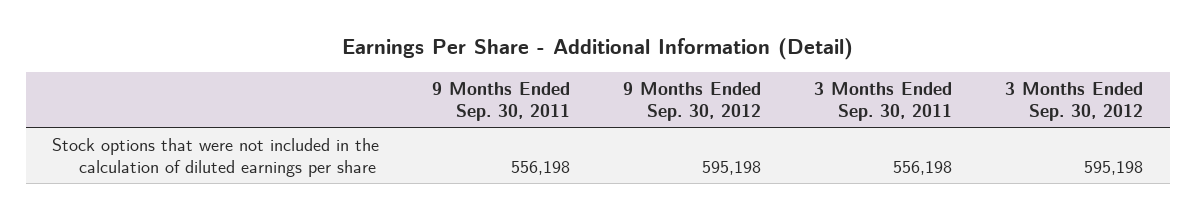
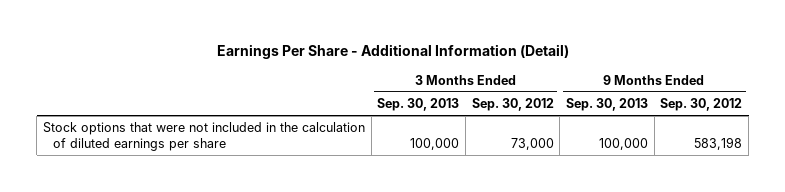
[432,82,571,122] 9 Months Ended Sep. 30, 2011 -> none
[814,82,953,122] 3 Months Ended Sep. 30, 2011 -> none
none -> [377,97,460,111] Sep. 30, 2013
none -> [566,97,649,111] Sep. 30, 2013
[702,161,762,176] 595,198 -> [694,136,743,150] 583,198
[1084,161,1144,176] 595,198 -> [510,137,554,150] 73,000

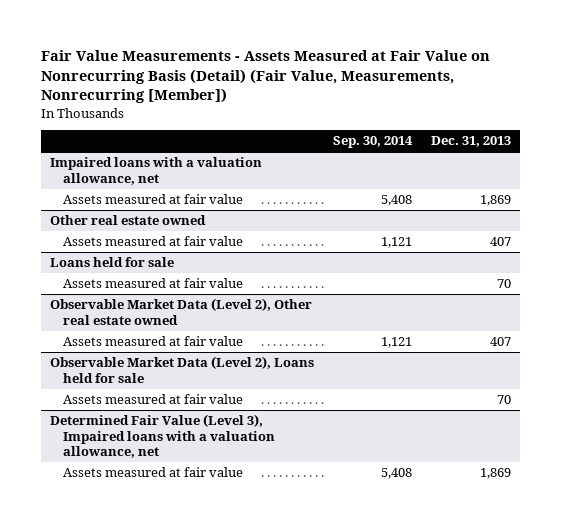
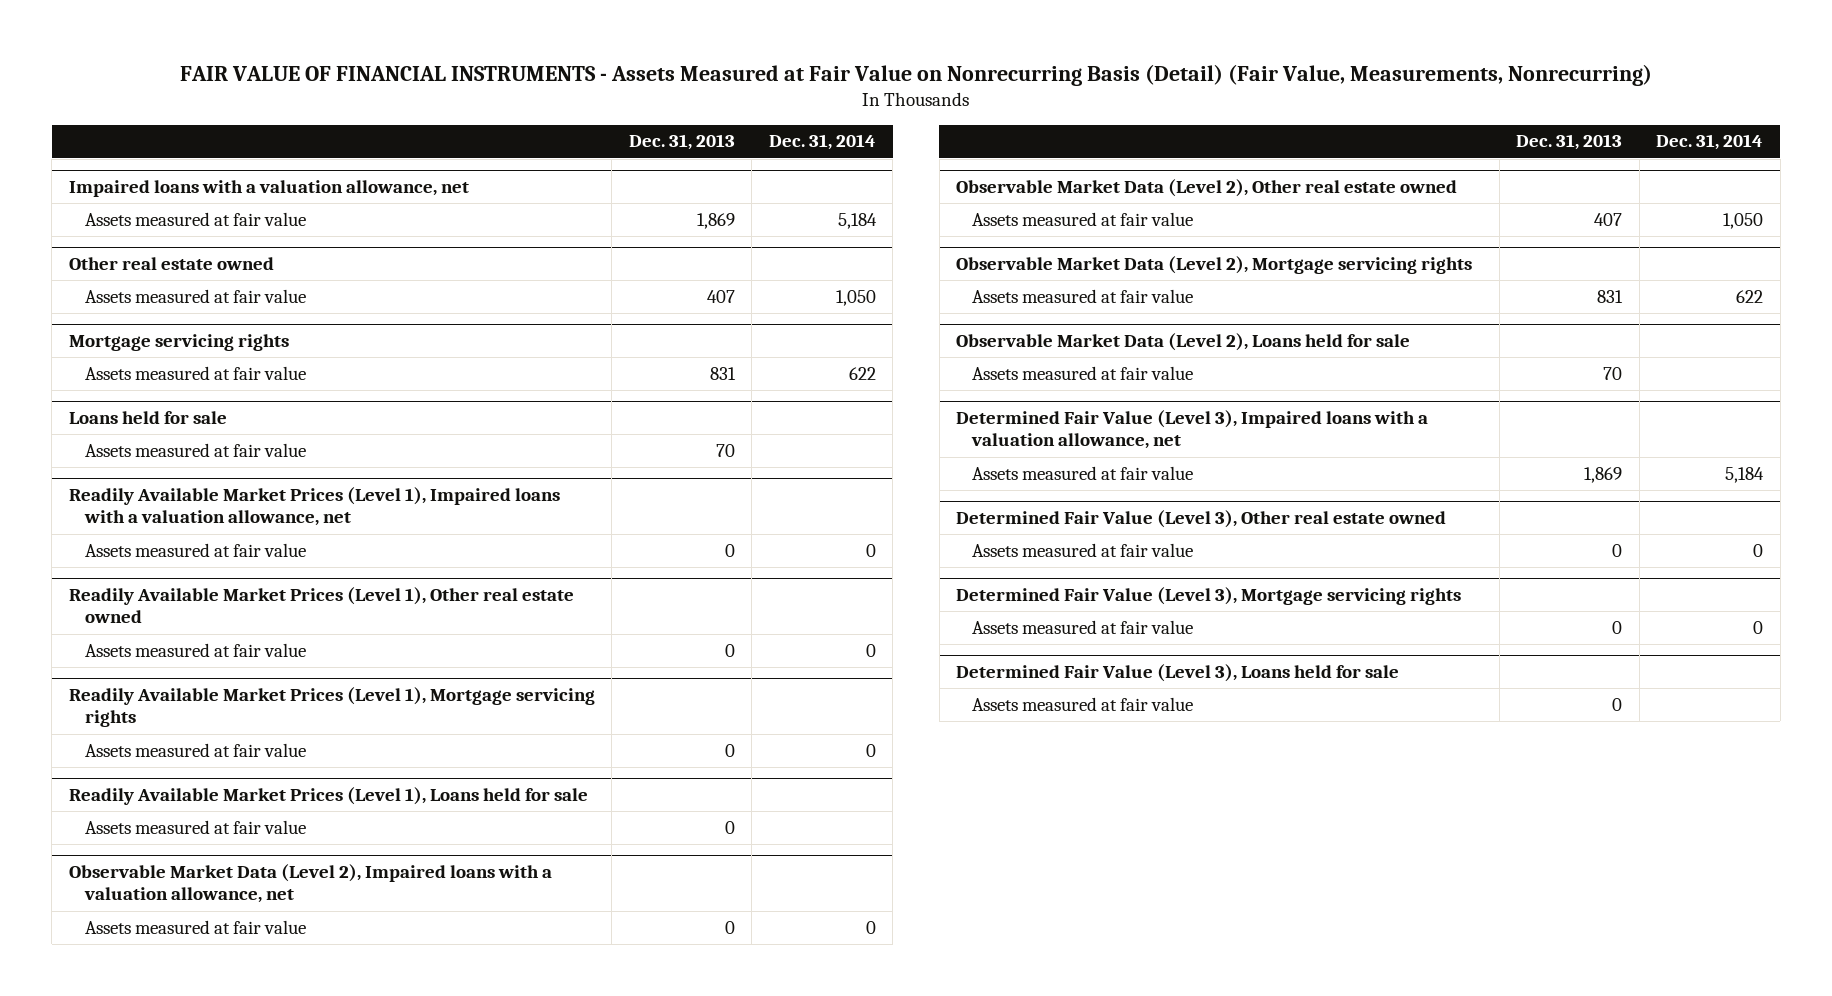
[41,49,491,104] Fair Value Measurements - Assets Measured at Fair Value on Nonrecurring Basis (Detail) (Fair Value, Measurements, Nonrecurring [Member]) -> [179,63,1652,86] FAIR VALUE OF FINANCIAL INSTRUMENTS - Assets Measured at Fair Value on Nonrecurring Basis (Detail) (Fair Value, Measurements, Nonrecurring)
[332,136,413,149] Sep. 30, 2014 -> none
none -> [768,134,876,151] Dec. 31, 2014
none -> [68,334,289,352] Mortgage servicing rights
none -> [84,365,306,380] Assets measured at fair value
none -> [68,487,560,527] Readily Available Market Prices (Level 1), Impaired loans with a valuation allowance, net
none -> [84,542,306,557] Assets measured at fair value
none -> [68,587,574,624] Readily Available Market Prices (Level 1), Other real estate owned
none -> [84,642,306,657] Assets measured at fair value
none -> [68,687,595,728] Readily Available Market Prices (Level 1), Mortgage servicing rights
none -> [84,742,306,757] Assets measured at fair value
none -> [68,787,588,806] Readily Available Market Prices (Level 1), Loans held for sale
none -> [84,819,306,834] Assets measured at fair value
none -> [68,864,552,904] Observable Market Data (Level 2), Impaired loans with a valuation allowance, net
none -> [84,919,306,934] Assets measured at fair value
none -> [956,256,1473,275] Observable Market Data (Level 2), Mortgage servicing rights
none -> [972,288,1194,303] Assets measured at fair value
none -> [956,510,1447,529] Determined Fair Value (Level 3), Other real estate owned
none -> [972,542,1194,557] Assets measured at fair value
none -> [956,587,1462,606] Determined Fair Value (Level 3), Mortgage servicing rights
none -> [972,619,1194,634] Assets measured at fair value
none -> [956,664,1400,683] Determined Fair Value (Level 3), Loans held for sale
none -> [972,696,1194,711] Assets measured at fair value

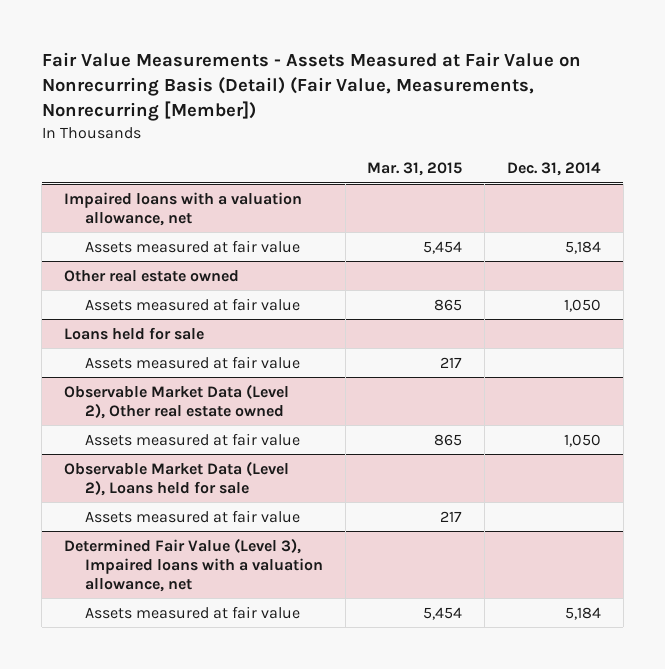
[179,63,1652,86] FAIR VALUE OF FINANCIAL INSTRUMENTS - Assets Measured at Fair Value on Nonrecurring Basis (Detail) (Fair Value, Measurements, Nonrecurring) -> [41,52,581,122] Fair Value Measurements - Assets Measured at Fair Value on Nonrecurring Basis (Detail) (Fair Value, Measurements, Nonrecurring [Member])
[628,134,735,151] Dec. 31, 2013 -> none
none -> [367,162,463,177] Mar. 31, 2015
[68,334,289,352] Mortgage servicing rights -> none
[84,365,306,380] Assets measured at fair value -> none
[68,487,560,527] Readily Available Market Prices (Level 1), Impaired loans with a valuation allowance, net -> none
[84,542,306,557] Assets measured at fair value -> none
[68,587,574,624] Readily Available Market Prices (Level 1), Other real estate owned -> none
[84,642,306,657] Assets measured at fair value -> none
[68,687,595,728] Readily Available Market Prices (Level 1), Mortgage servicing rights -> none
[84,742,306,757] Assets measured at fair value -> none
[68,787,588,806] Readily Available Market Prices (Level 1), Loans held for sale -> none
[84,819,306,834] Assets measured at fair value -> none
[68,864,552,904] Observable Market Data (Level 2), Impaired loans with a valuation allowance, net -> none
[84,919,306,934] Assets measured at fair value -> none
[956,256,1473,275] Observable Market Data (Level 2), Mortgage servicing rights -> none
[972,288,1194,303] Assets measured at fair value -> none
[956,510,1447,529] Determined Fair Value (Level 3), Other real estate owned -> none
[972,542,1194,557] Assets measured at fair value -> none
[956,587,1462,606] Determined Fair Value (Level 3), Mortgage servicing rights -> none
[972,619,1194,634] Assets measured at fair value -> none
[956,664,1400,683] Determined Fair Value (Level 3), Loans held for sale -> none
[972,696,1194,711] Assets measured at fair value -> none

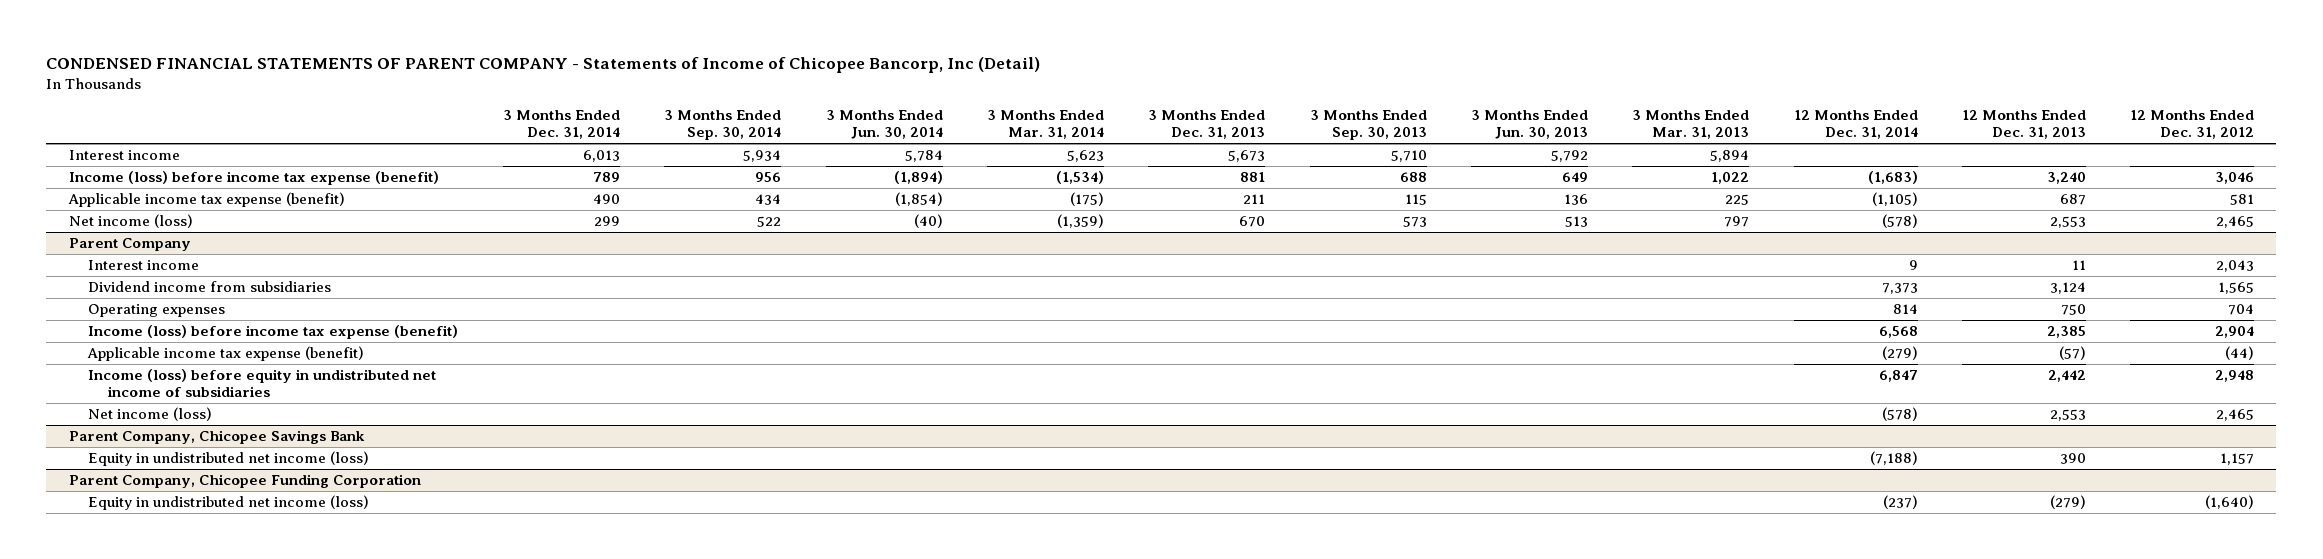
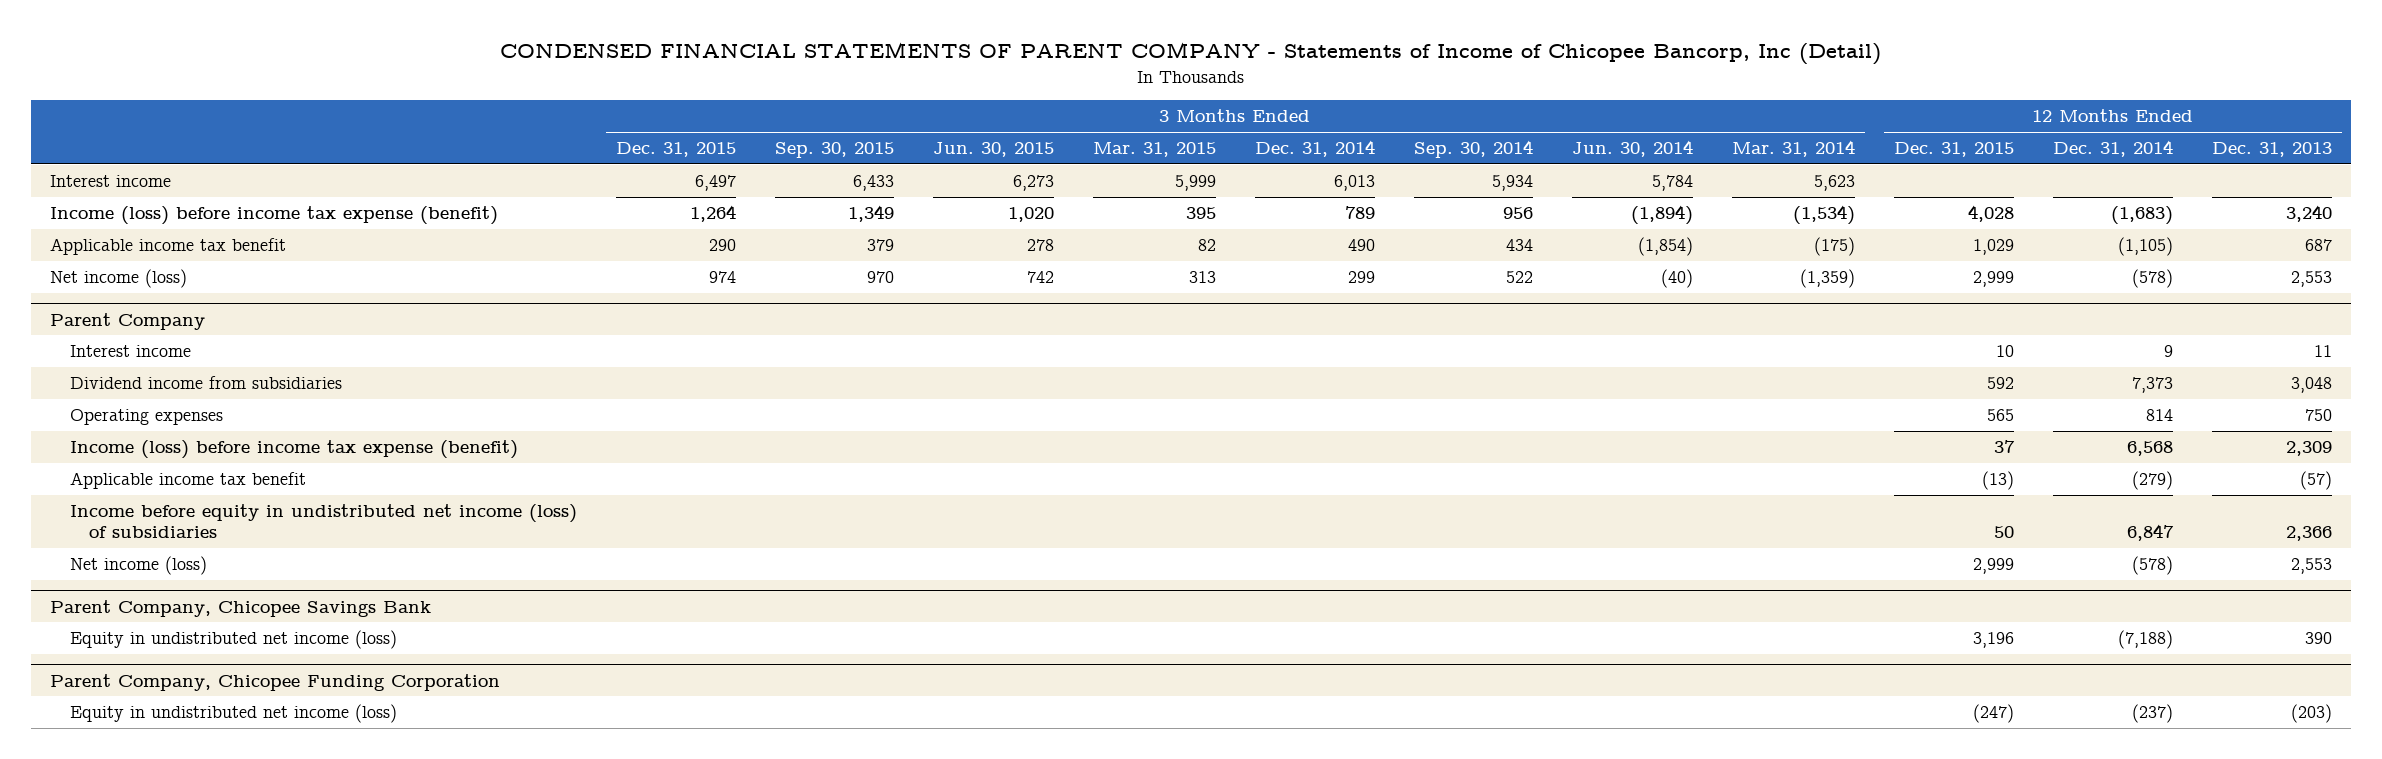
[1148,110,1266,140] 3 Months Ended Dec. 31, 2013 -> none
[1309,110,1427,141] 3 Months Ended Sep. 30, 2013 -> none
[1470,110,1588,140] 3 Months Ended Jun. 30, 2013 -> none
[1632,110,1750,140] 3 Months Ended Mar. 31, 2013 -> none
[2130,110,2255,140] 12 Months Ended Dec. 31, 2012 -> none
none -> [615,142,736,158] Dec. 31, 2015
none -> [774,142,894,159] Sep. 30, 2015
none -> [932,142,1054,158] Jun. 30, 2015
none -> [1092,142,1216,158] Mar. 31, 2015
none -> [1893,142,2014,158] Dec. 31, 2015
[67,191,345,207] Applicable income tax expense (benefit) -> [50,238,287,256] Applicable income tax benefit
[2049,281,2086,294] 3,124 -> [2290,377,2332,394] 3,048
[2046,325,2086,338] 2,385 -> [2285,441,2332,457] 2,309
[87,345,365,361] Applicable income tax expense (benefit) -> [69,472,306,490] Applicable income tax benefit
[88,368,437,398] Income (loss) before equity in undistributed net income of subsidiaries -> [69,504,577,539] Income before equity in undistributed net income (loss) of subsidiaries
[2047,369,2086,382] 2,442 -> [2285,526,2332,542] 2,366
[2049,494,2086,509] (279) -> [2290,704,2332,724] (203)

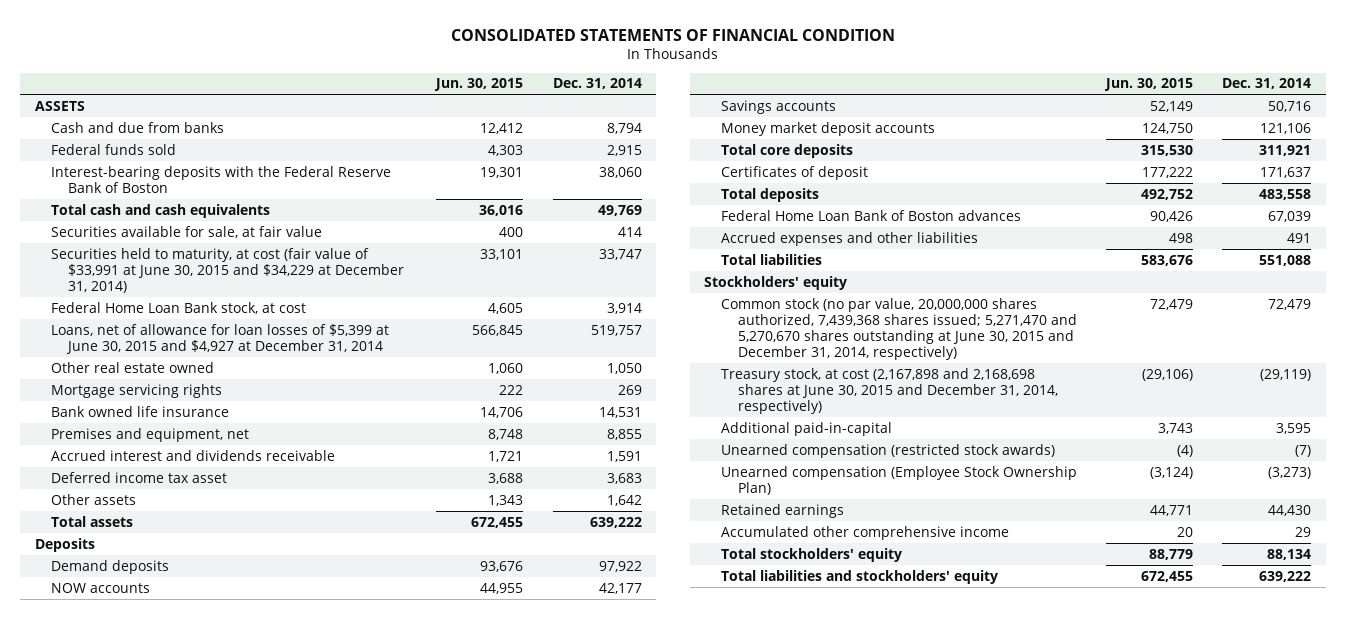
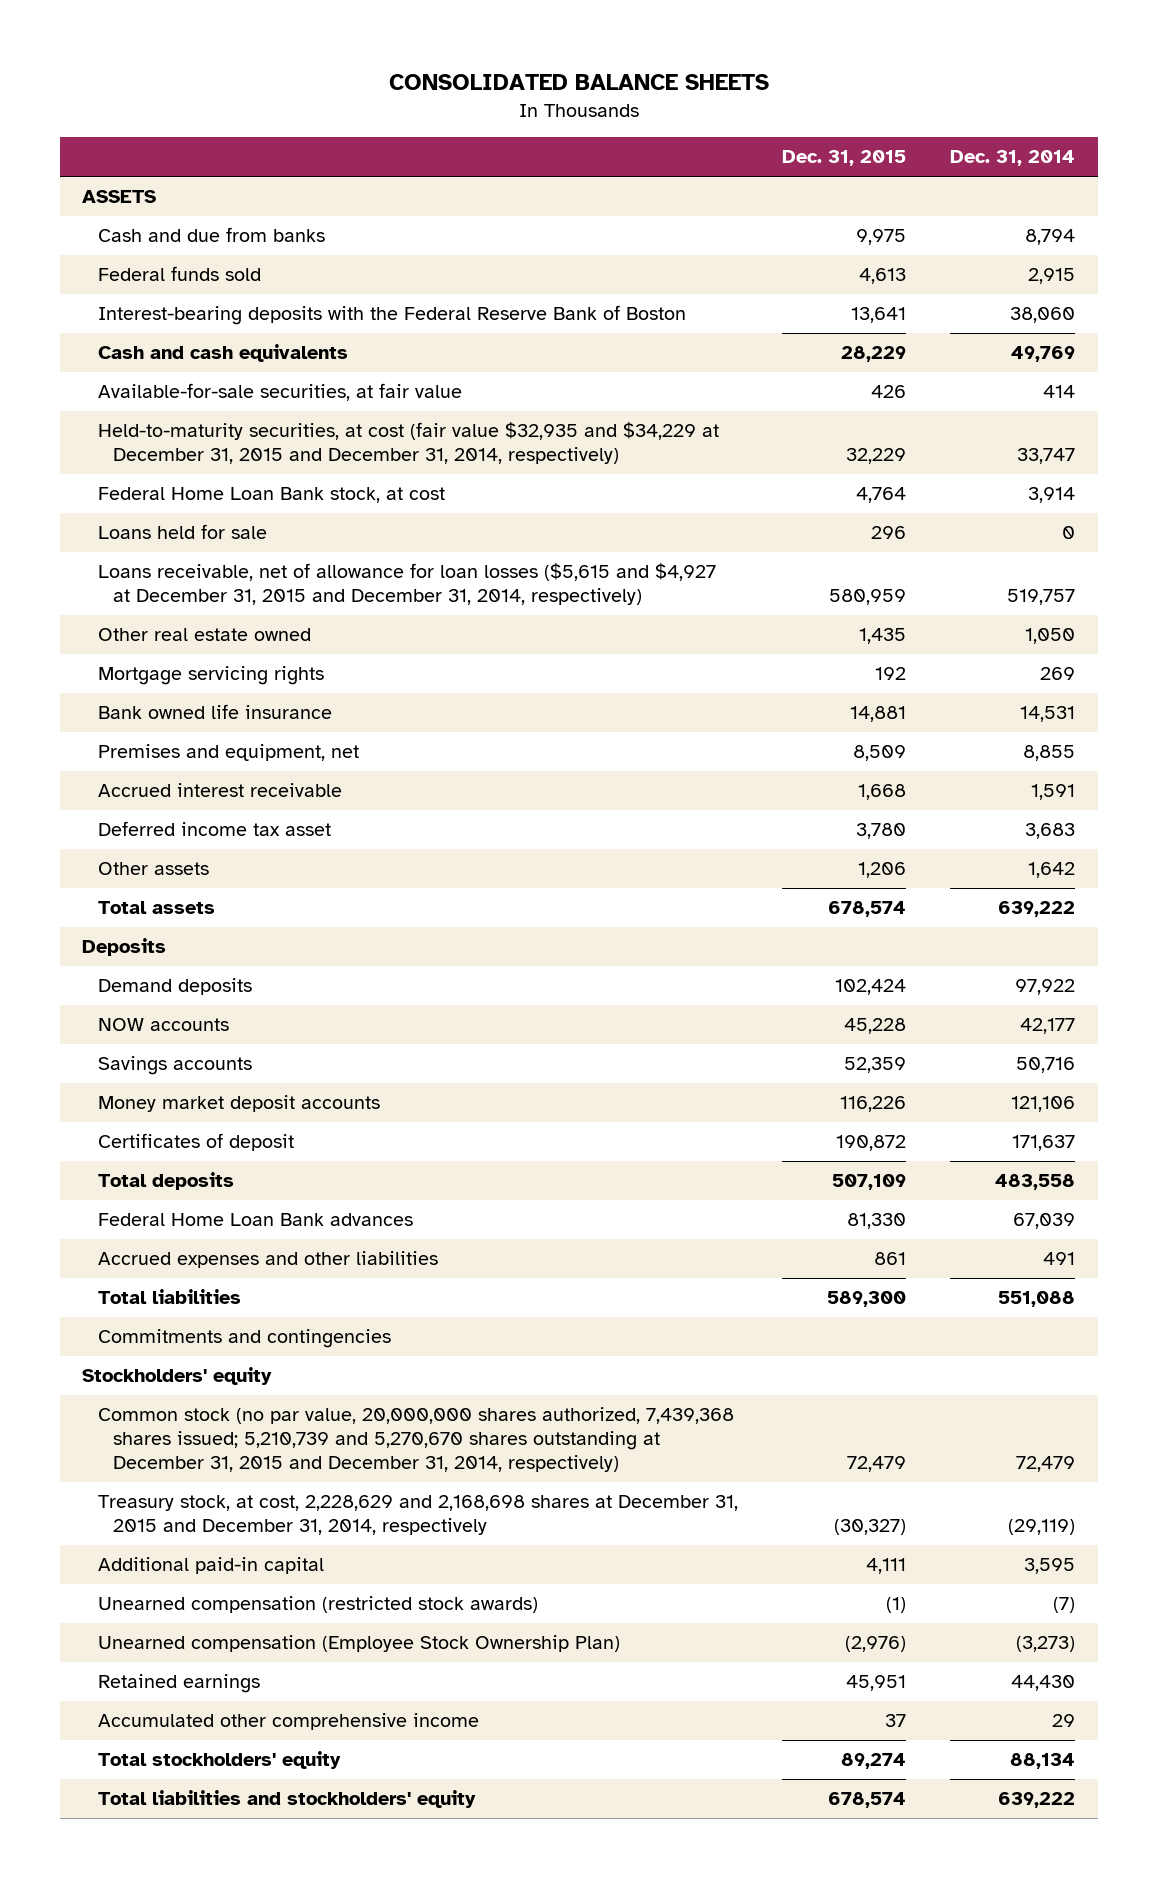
[450,28,895,41] CONSOLIDATED STATEMENTS OF FINANCIAL CONDITION -> [388,74,769,91] CONSOLIDATED BALANCE SHEETS
[434,78,524,92] Jun. 30, 2015 -> none
none -> [781,150,906,167] Dec. 31, 2015
[51,203,271,218] Total cash and cash equivalents -> [97,344,348,363] Cash and cash equivalents
[51,225,323,238] Securities available for sale, at fair value -> [97,383,462,402] Available-for-sale securities, at fair value
[51,247,405,294] Securities held to maturity, at cost (fair value of $33,991 at June 30, 2015 and $34,229 at December 31, 2014) -> [97,422,719,465] Held-to-maturity securities, at cost (fair value $32,935 and $34,229 at December 31, 2015 and December 31, 2014, respectively)
none -> [97,524,267,540] Loans held for sale
[51,323,390,354] Loans, net of allowance for loan losses of $5,399 at June 30, 2015 and $4,927 at December 31, 2014 -> [97,563,716,606] Loans receivable, net of allowance for loan losses ($5,615 and $4,927 at December 31, 2015 and December 31, 2014, respectively)
[51,449,336,461] Accrued interest and dividends receivable -> [97,783,342,798] Accrued interest receivable
[721,143,854,158] Total core deposits -> none
[721,209,1022,221] Federal Home Loan Bank of Boston advances -> [97,1213,413,1227] Federal Home Loan Bank advances
none -> [97,1329,391,1349] Commitments and contingencies
[721,297,1078,361] Common stock (no par value, 20,000,000 shares authorized, 7,439,368 shares issued; 5,271,470 and 5,270,670 shares outstanding at June 30, 2015 and December 31, 2014, respectively) -> [97,1407,734,1473] Common stock (no par value, 20,000,000 shares authorized, 7,439,368 shares issued; 5,210,739 and 5,270,670 shares outstanding at December 31, 2015 and December 31, 2014, respectively)
[721,367,1059,415] Treasury stock, at cost (2,167,898 and 2,168,698 shares at June 30, 2015 and December 31, 2014, respectively) -> [97,1495,738,1536] Treasury stock, at cost, 2,228,629 and 2,168,698 shares at December 31, 2015 and December 31, 2014, respectively
[721,421,893,436] Additional paid-in-capital -> [97,1557,324,1575] Additional paid-in capital

